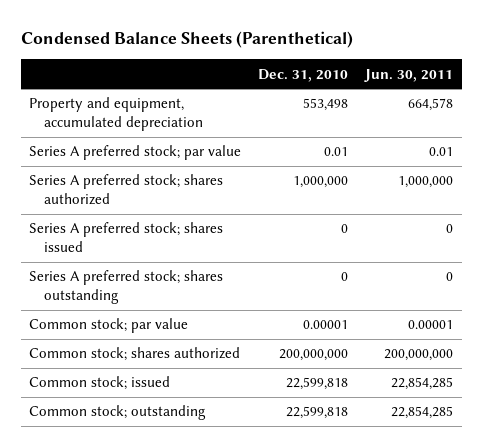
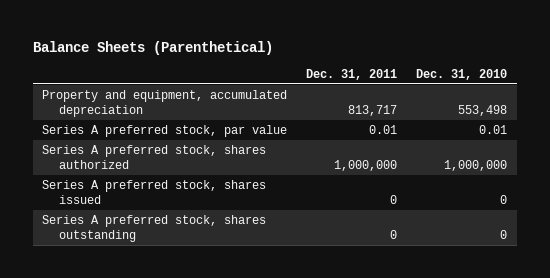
[20,31,353,49] Condensed Balance Sheets (Parenthetical) -> [32,40,273,55] Balance Sheets (Parenthetical)
[364,68,454,82] Jun. 30, 2011 -> none
none -> [306,68,398,80] Dec. 31, 2011
[29,318,189,334] Common stock; par value -> none
[29,347,241,362] Common stock; shares authorized -> none
[29,376,171,391] Common stock; issued -> none
[29,405,207,421] Common stock; outstanding -> none
[29,145,242,161] Series A preferred stock; par value -> [42,124,288,137] Series A preferred stock, par value
[29,174,224,206] Series A preferred stock; shares authorized -> [42,144,267,169] Series A preferred stock, shares authorized
[29,222,224,253] Series A preferred stock; shares issued -> [42,179,267,204] Series A preferred stock, shares issued
[29,270,224,305] Series A preferred stock; shares outstanding -> [42,214,267,242] Series A preferred stock, shares outstanding

